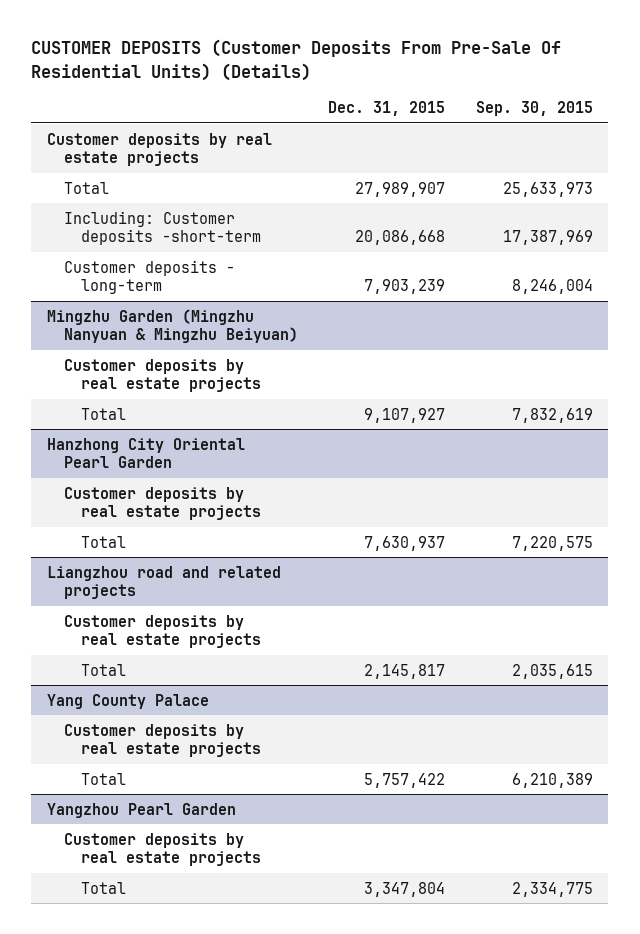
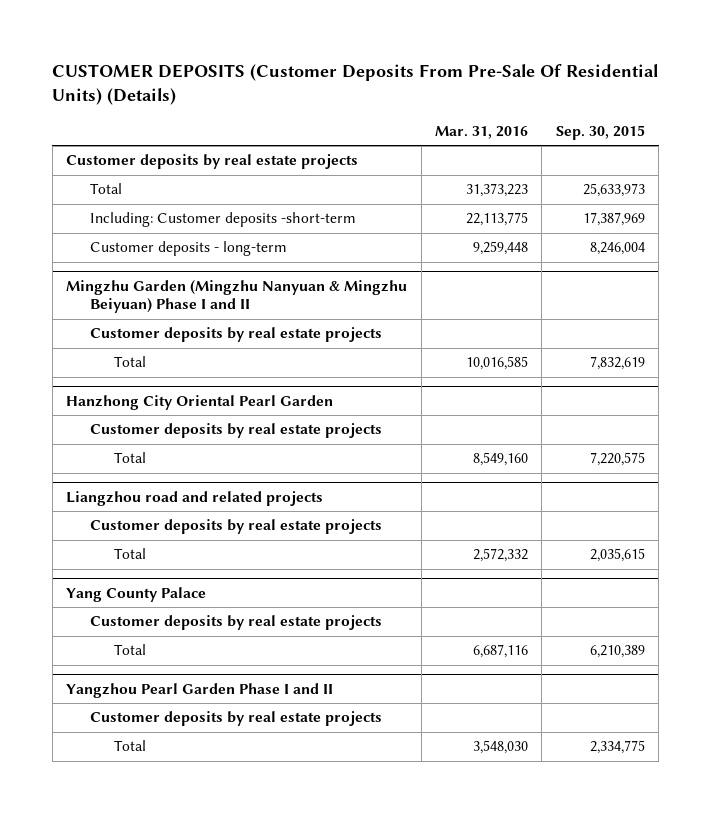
[328,100,446,116] Dec. 31, 2015 -> none
none -> [434,125,528,139] Mar. 31, 2016
[46,308,298,344] Mingzhu Garden (Mingzhu Nanyuan & Mingzhu Beiyuan) -> [66,279,408,314] Mingzhu Garden (Mingzhu Nanyuan & Mingzhu Beiyuan) Phase I and II
[46,802,236,818] Yangzhou Pearl Garden -> [66,682,334,698] Yangzhou Pearl Garden Phase I and II

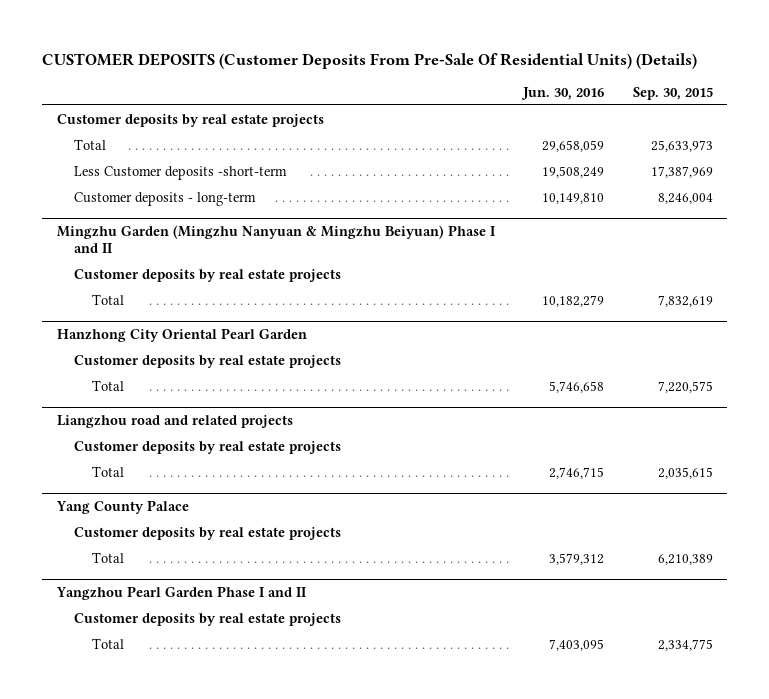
[434,125,528,139] Mar. 31, 2016 -> none
none -> [521,86,605,100] Jun. 30, 2016
[90,212,357,228] Including: Customer deposits -short-term -> [74,165,288,180] Less Customer deposits -short-term

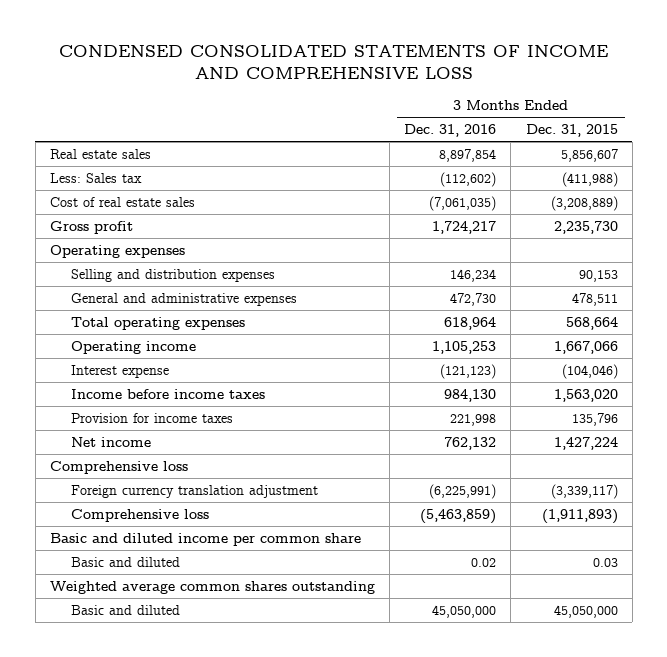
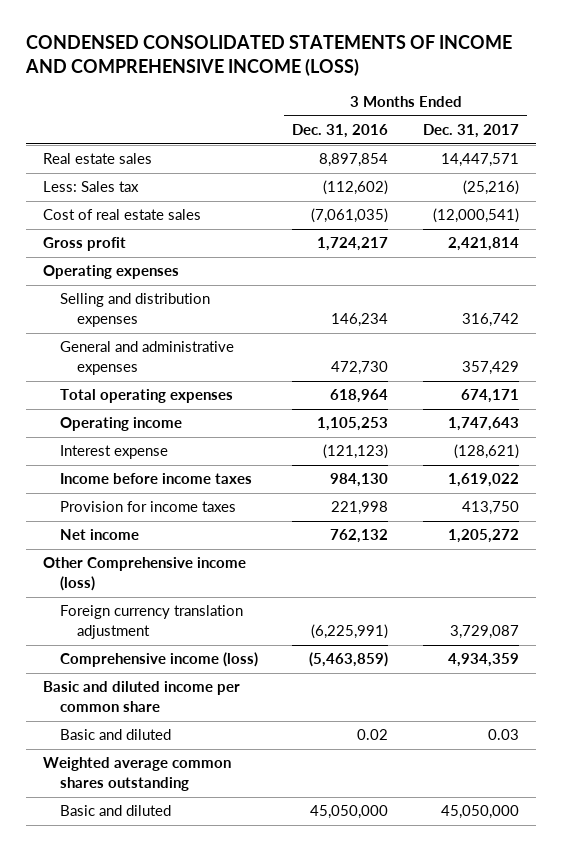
[58,45,608,80] CONDENSED CONSOLIDATED STATEMENTS OF INCOME AND COMPREHENSIVE LOSS -> [24,35,512,76] CONDENSED CONSOLIDATED STATEMENTS OF INCOME AND COMPREHENSIVE INCOME (LOSS)
[525,124,618,138] Dec. 31, 2015 -> none
none -> [422,124,519,139] Dec. 31, 2017
[49,460,188,474] Comprehensive loss -> [42,557,246,592] Other Comprehensive income (loss)
[71,508,210,522] Comprehensive loss -> [59,652,258,668] Comprehensive income (loss)

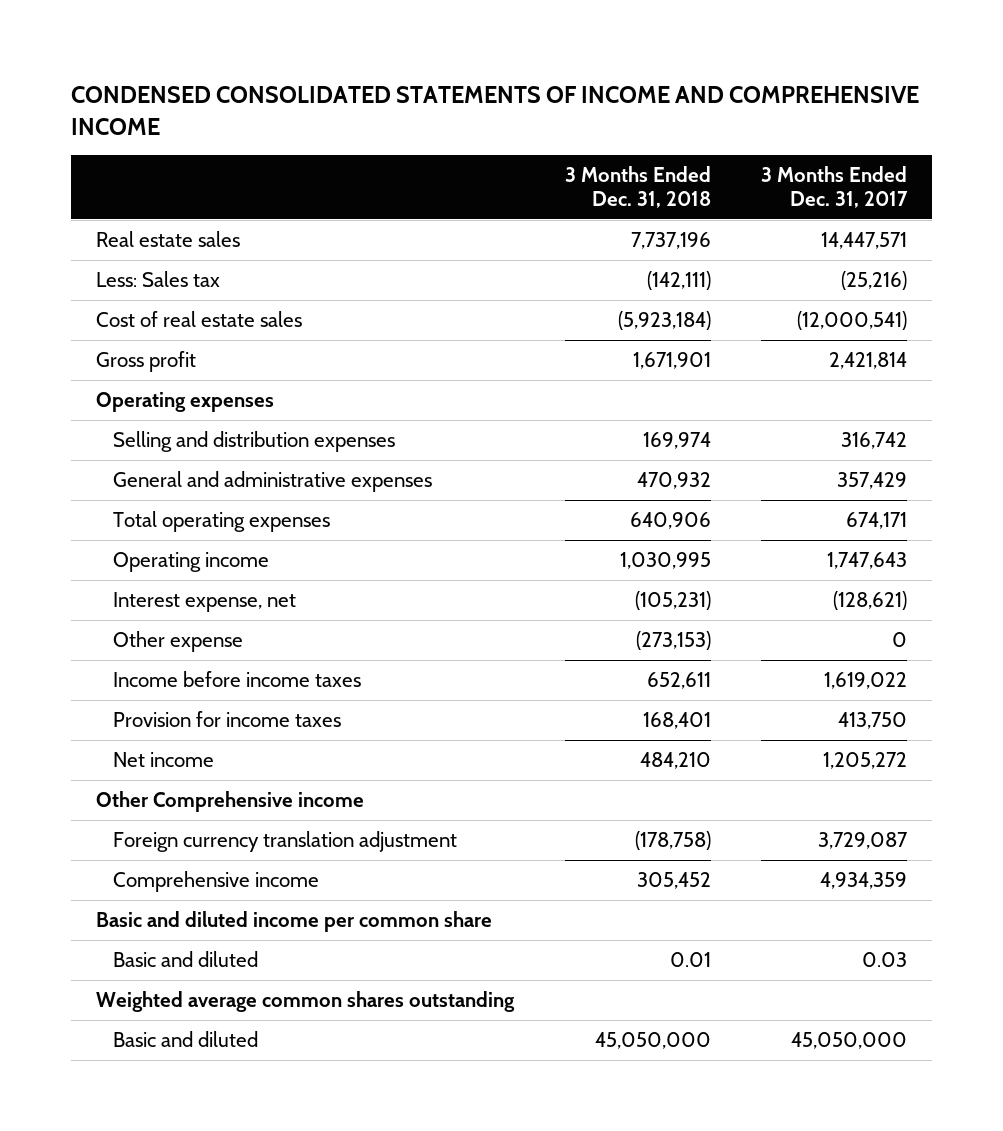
[24,35,512,76] CONDENSED CONSOLIDATED STATEMENTS OF INCOME AND COMPREHENSIVE INCOME (LOSS) -> [71,85,920,135] CONDENSED CONSOLIDATED STATEMENTS OF INCOME AND COMPREHENSIVE INCOME
[292,124,389,139] Dec. 31, 2016 -> none
none -> [564,166,711,209] 3 Months Ended Dec. 31, 2018
[59,445,168,460] Interest expense -> [112,592,296,613] Interest expense, net
none -> [112,631,243,653] Other expense
[42,557,246,592] Other Comprehensive income (loss) -> [96,791,365,813] Other Comprehensive income
[59,652,258,668] Comprehensive income (loss) -> [112,871,319,893] Comprehensive income

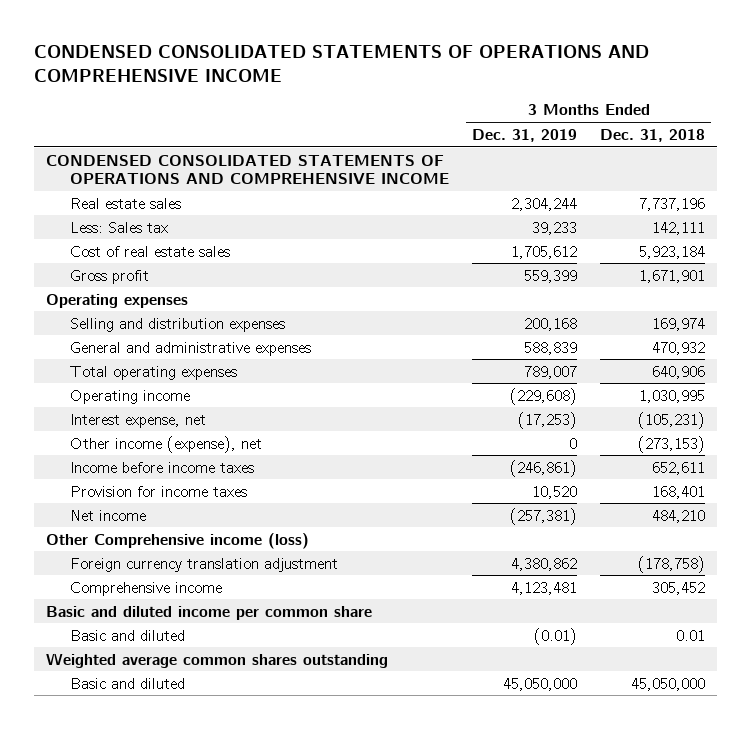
[71,85,920,135] CONDENSED CONSOLIDATED STATEMENTS OF INCOME AND COMPREHENSIVE INCOME -> [34,45,650,83] CONDENSED CONSOLIDATED STATEMENTS OF OPERATIONS AND COMPREHENSIVE INCOME
[760,166,908,209] 3 Months Ended Dec. 31, 2017 -> none
none -> [472,128,578,142] Dec. 31, 2019
none -> [46,154,450,184] CONDENSED CONSOLIDATED STATEMENTS OF OPERATIONS AND COMPREHENSIVE INCOME
[646,271,711,291] (142,111) -> [652,221,706,235] 142,111
[617,311,711,331] (5,923,184) -> [639,245,706,259] 5,923,184
[112,631,243,653] Other expense -> [70,435,263,453] Other income (expense), net
[96,791,365,813] Other Comprehensive income -> [46,532,310,549] Other Comprehensive income (loss)

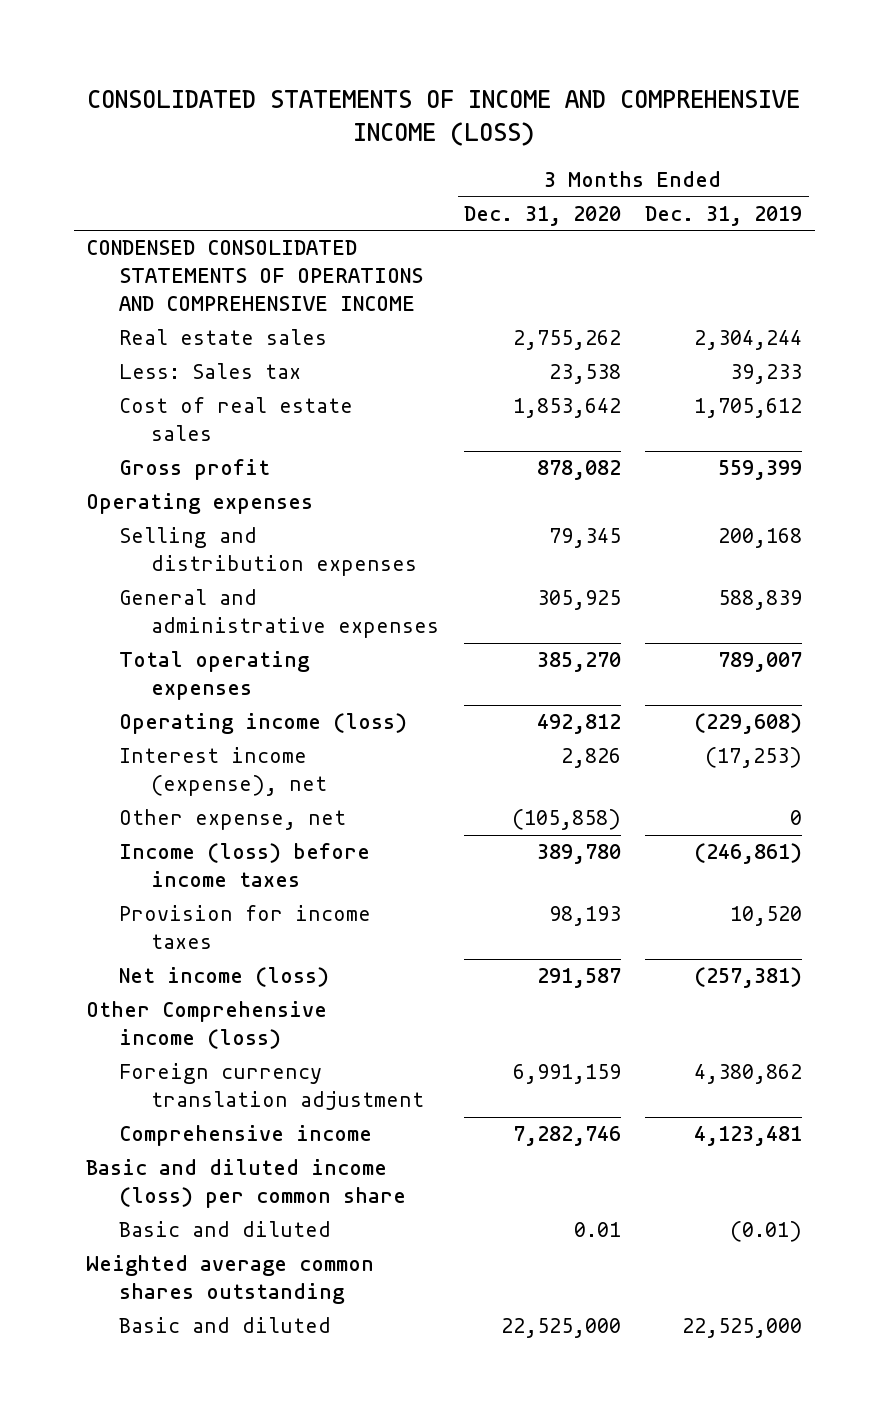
[34,45,650,83] CONDENSED CONSOLIDATED STATEMENTS OF OPERATIONS AND COMPREHENSIVE INCOME -> [87,89,801,147] CONSOLIDATED STATEMENTS OF INCOME AND COMPREHENSIVE INCOME (LOSS)
[600,128,706,142] Dec. 31, 2018 -> none
none -> [463,205,621,226] Dec. 31, 2020
[70,389,191,404] Operating income -> [118,713,407,735] Operating income (loss)
[70,413,207,428] Interest expense, net -> [118,747,328,797] Interest income (expense), net
[70,435,263,453] Other income (expense), net -> [118,809,346,831] Other expense, net
[70,461,255,473] Income before income taxes -> [118,843,370,888] Income (loss) before income taxes
[70,509,147,521] Net income -> [118,967,329,988] Net income (loss)
[46,605,373,620] Basic and diluted income per common share -> [86,1159,406,1209] Basic and diluted income (loss) per common share
[503,677,578,691] 45,050,000 -> [682,1318,803,1339] 22,525,000

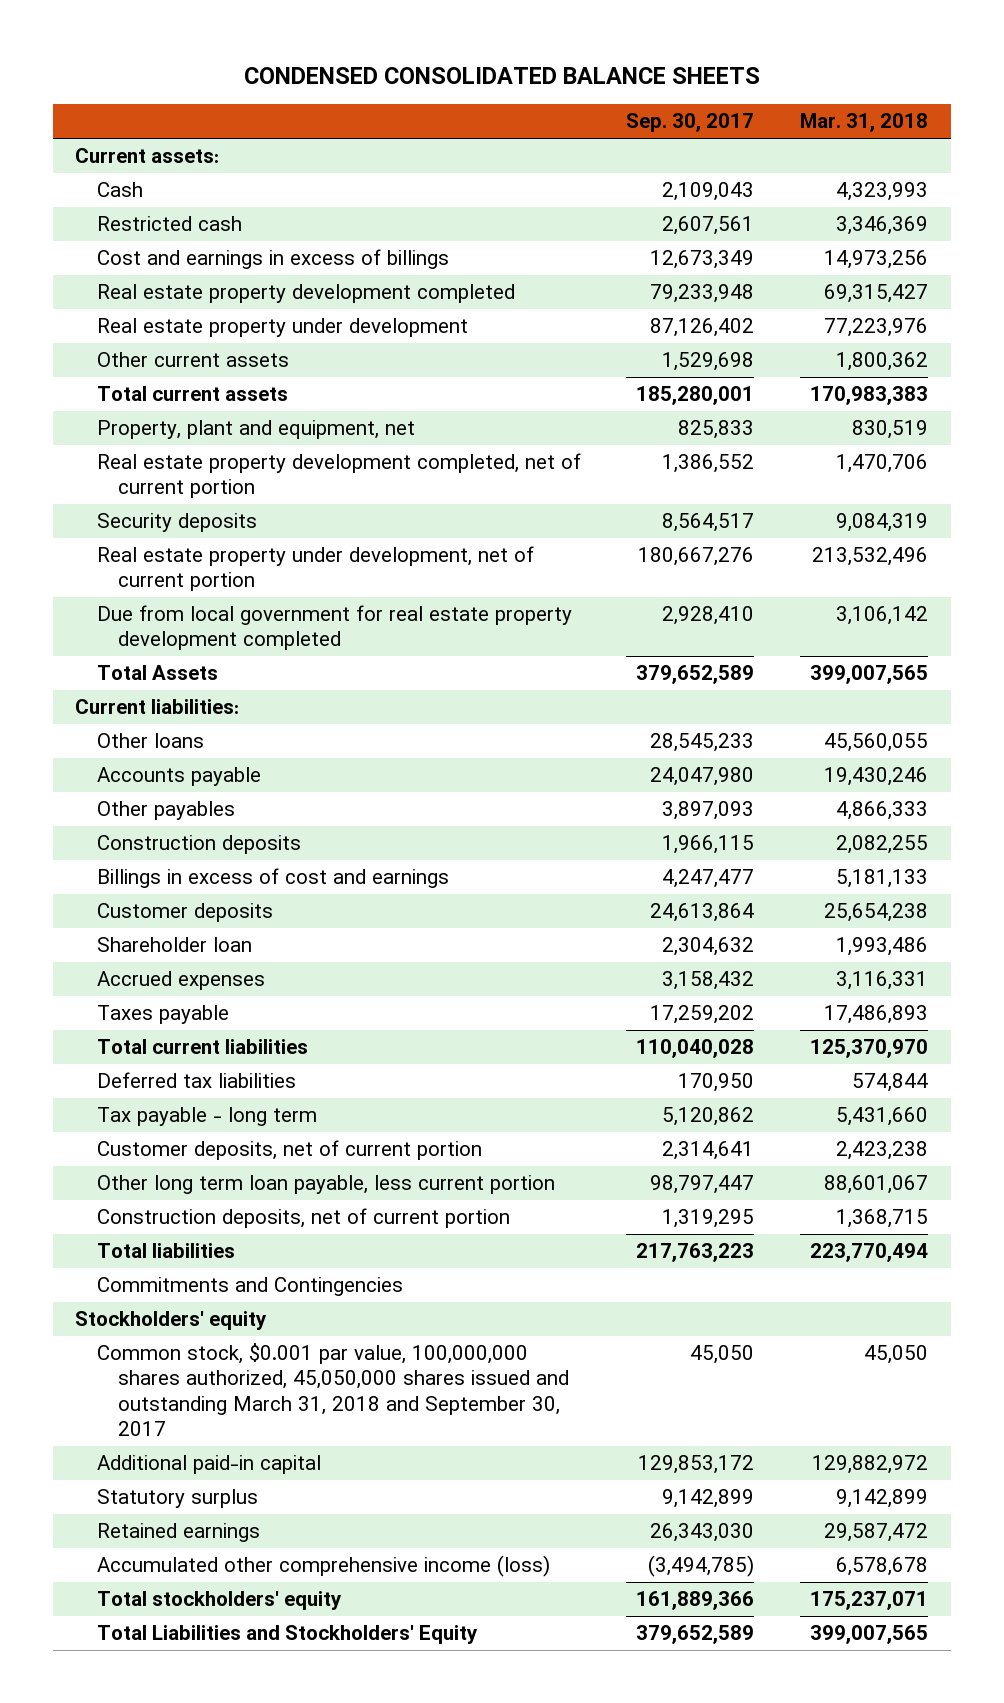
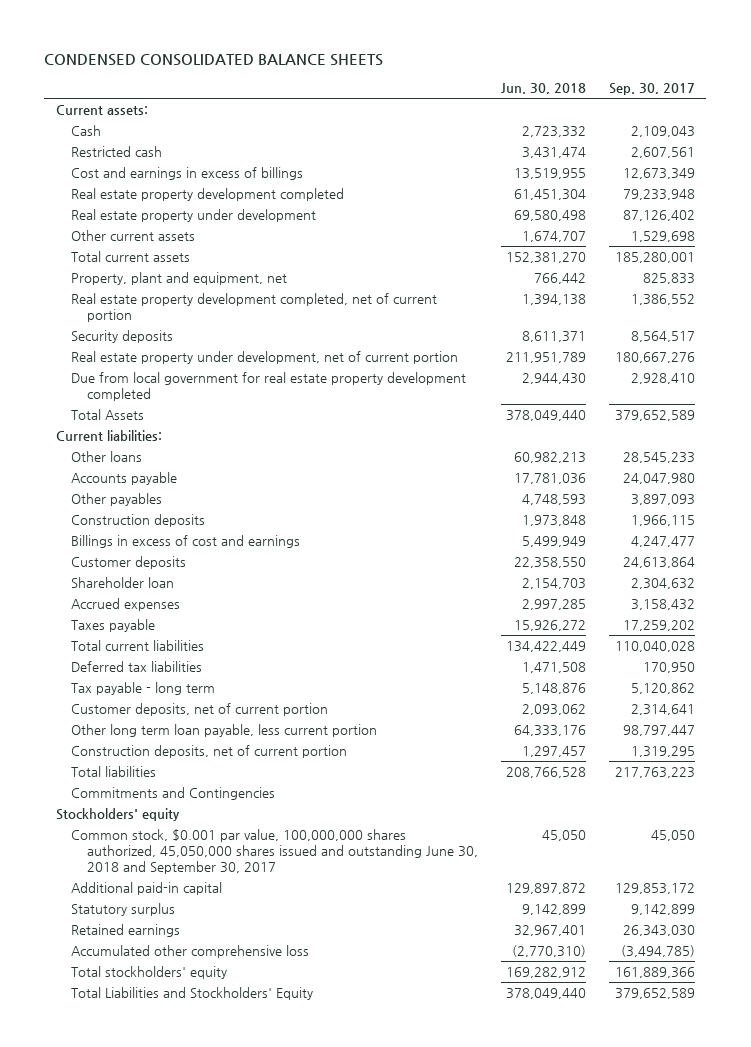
[800,113,929,133] Mar. 31, 2018 -> none
none -> [500,83,586,95] Jun. 30, 2018
[96,1343,569,1436] Common stock, $0.001 par value, 100,000,000 shares authorized, 45,050,000 shares issued and outstanding March 31, 2018 and September 30, 2017 -> [71,829,478,875] Common stock, $0.001 par value, 100,000,000 shares authorized, 45,050,000 shares issued and outstanding June 30, 2018 and September 30, 2017
[96,1555,550,1578] Accumulated other comprehensive income (loss) -> [71,945,310,959] Accumulated other comprehensive loss

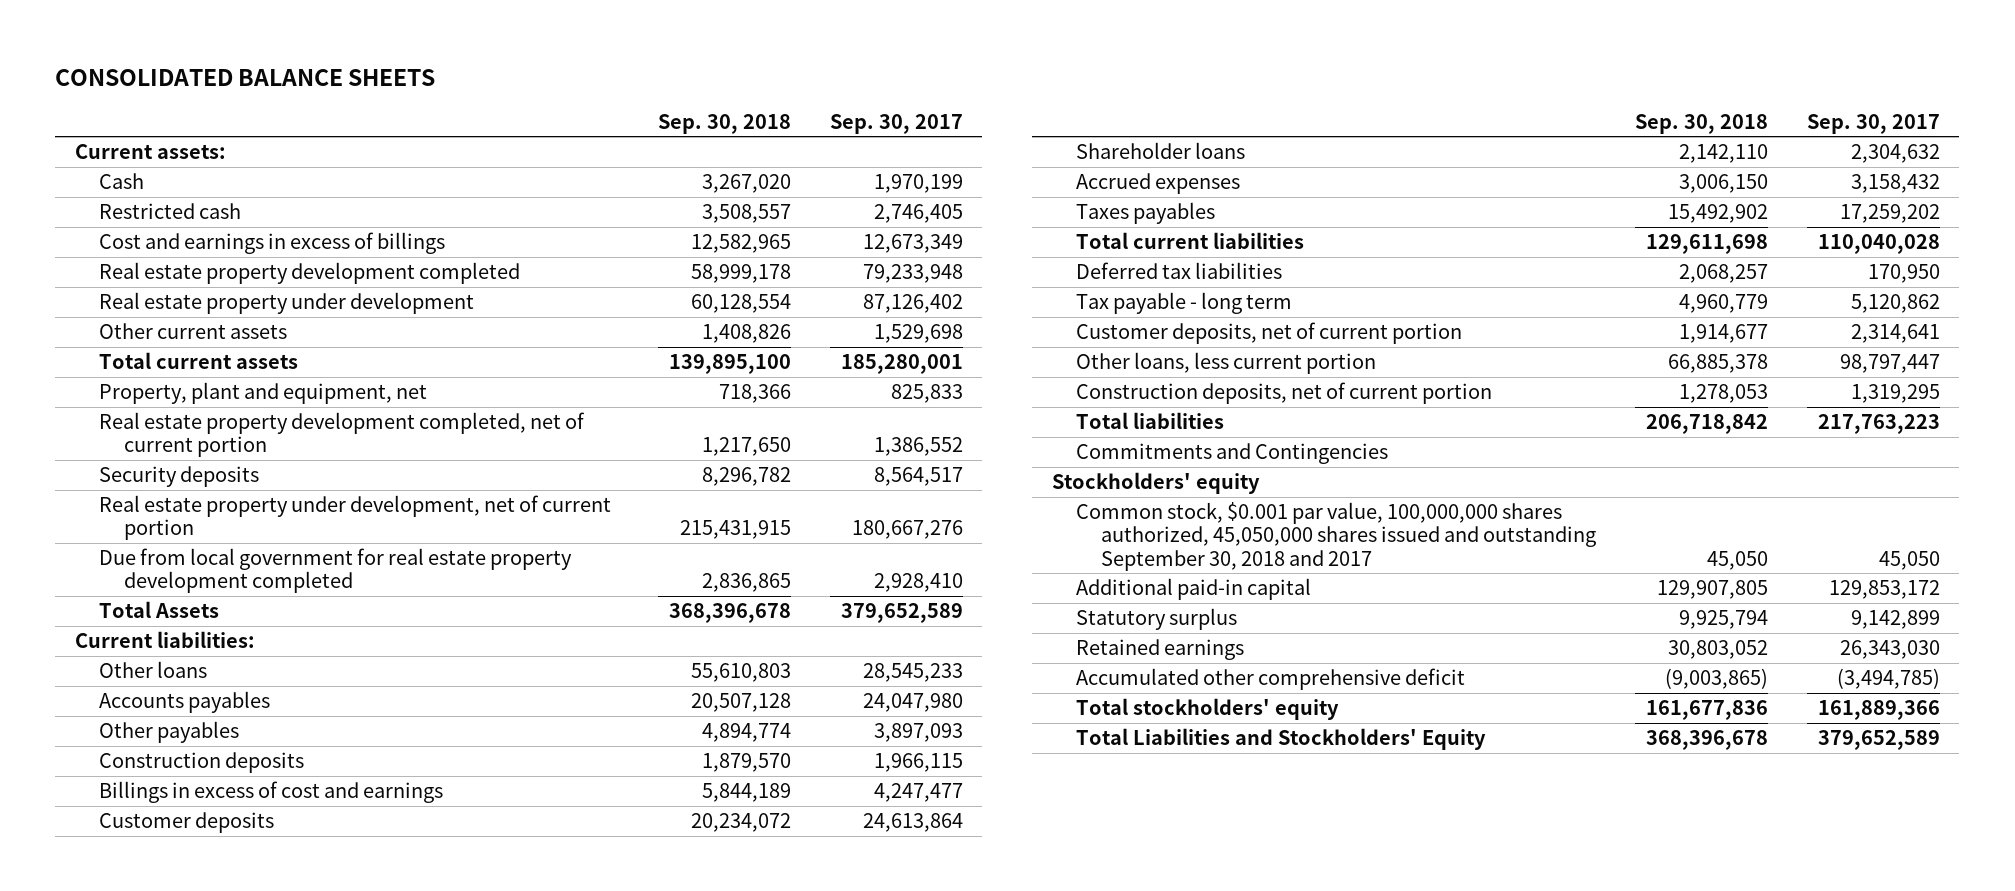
[44,54,384,67] CONDENSED CONSOLIDATED BALANCE SHEETS -> [55,69,436,87] CONSOLIDATED BALANCE SHEETS
[500,83,586,95] Jun. 30, 2018 -> none
none -> [657,113,791,134] Sep. 30, 2018
[630,126,695,138] 2,109,043 -> [873,174,963,194] 1,970,199
[630,147,695,159] 2,607,561 -> [873,204,963,224] 2,746,405
[71,472,178,486] Accounts payable -> [99,691,271,714] Accounts payables
[71,577,175,589] Shareholder loan -> [1076,142,1246,160] Shareholder loans
[71,619,156,633] Taxes payable -> [1076,202,1216,225] Taxes payables
[71,724,378,738] Other long term loan payable, less current portion -> [1076,352,1377,375] Other loans, less current portion
[71,829,478,875] Common stock, $0.001 par value, 100,000,000 shares authorized, 45,050,000 shares issued and outstanding June 30, 2018 and September 30, 2017 -> [1076,502,1596,571] Common stock, $0.001 par value, 100,000,000 shares authorized, 45,050,000 shares issued and outstanding September 30, 2018 and 2017
[71,945,310,959] Accumulated other comprehensive loss -> [1076,668,1466,691] Accumulated other comprehensive deficit

